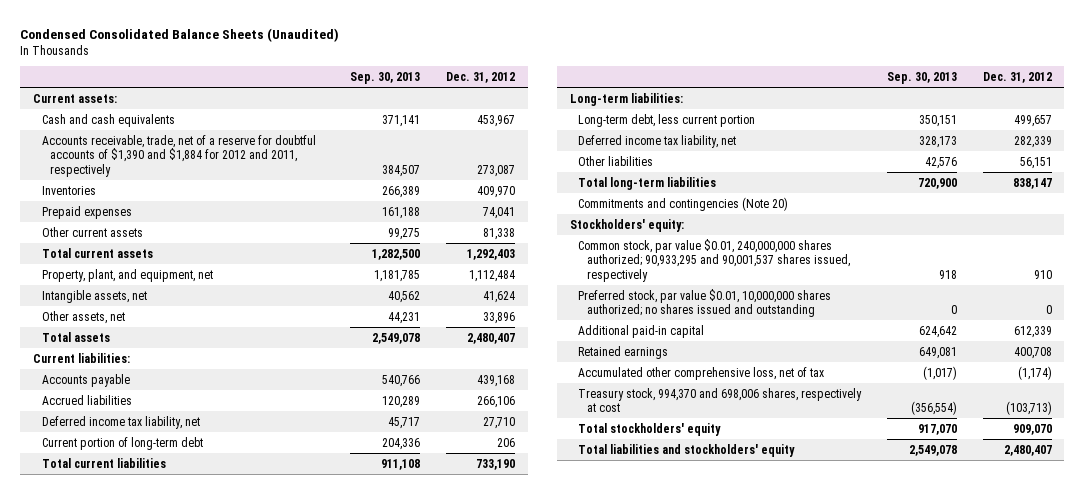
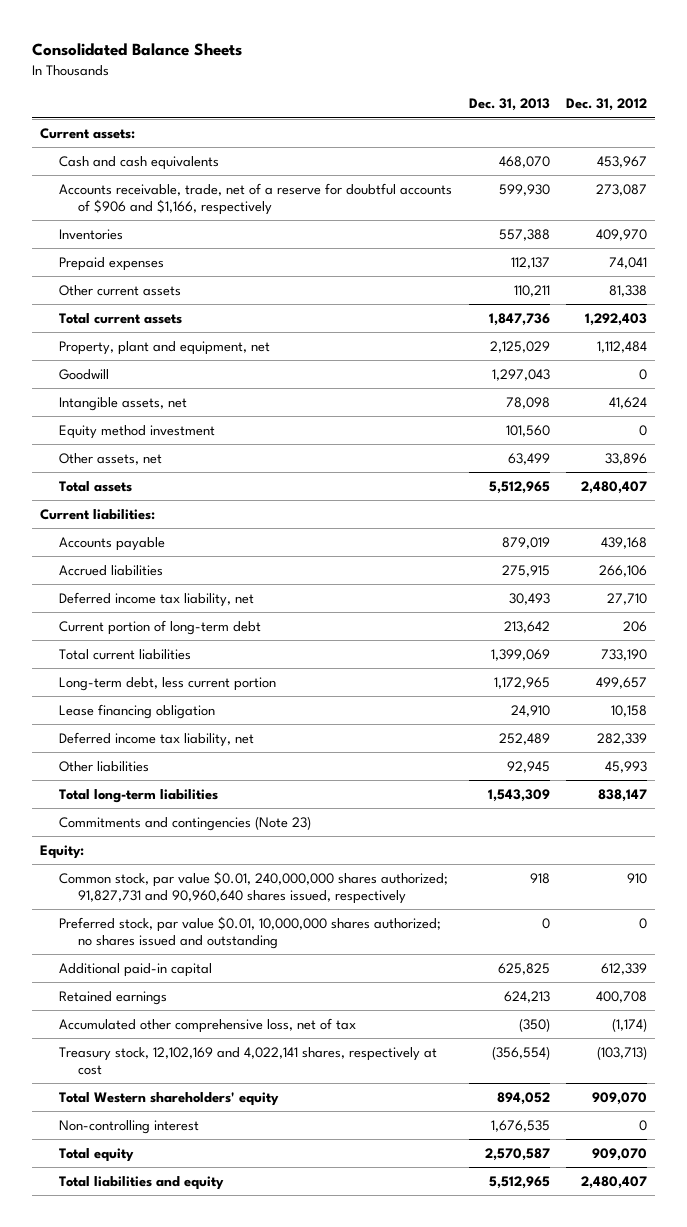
[20,27,340,42] Condensed Consolidated Balance Sheets (Unaudited) -> [32,43,243,57] Consolidated Balance Sheets
[350,72,421,85] Sep. 30, 2013 -> none
none -> [468,98,550,112] Dec. 31, 2013
[41,134,316,177] Accounts receivable, trade, net of a reserve for doubtful accounts of $1,390 and $1,884 for 2012 and 2011, respectively -> [59,182,453,216] Accounts receivable, trade, net of a reserve for doubtful accounts of $906 and $1,166, respectively
[41,268,213,282] Property, plant, and equipment, net -> [59,340,271,355] Property, plant and equipment, net
none -> [59,368,110,380] Goodwill
none -> [59,424,216,439] Equity method investment
[569,92,683,106] Long-term liabilities: -> none
none -> [59,703,216,719] Lease financing obligation
[1019,156,1052,169] 56,151 -> [604,760,647,773] 45,993
[578,196,789,211] Commitments and contingencies (Note 20) -> [59,815,312,831] Commitments and contingencies (Note 23)
[569,218,684,232] Stockholders' equity: -> [40,844,85,859] Equity:
[578,238,850,282] Common stock, par value $0.01, 240,000,000 shares authorized; 90,933,295 and 90,001,537 shares issued, respectively -> [59,870,449,905] Common stock, par value $0.01, 240,000,000 shares authorized; 91,827,731 and 90,960,640 shares issued, respectively
[578,387,863,413] Treasury stock, 994,370 and 698,006 shares, respectively at cost -> [59,1046,438,1076] Treasury stock, 12,102,169 and 4,022,141 shares, respectively at cost
[578,422,722,436] Total stockholders' equity -> [59,1091,280,1106] Total Western shareholders' equity
none -> [59,1119,200,1134] Non-controlling interest
none -> [59,1147,135,1162] Total equity
[578,443,796,457] Total liabilities and stockholders' equity -> [59,1175,225,1190] Total liabilities and equity

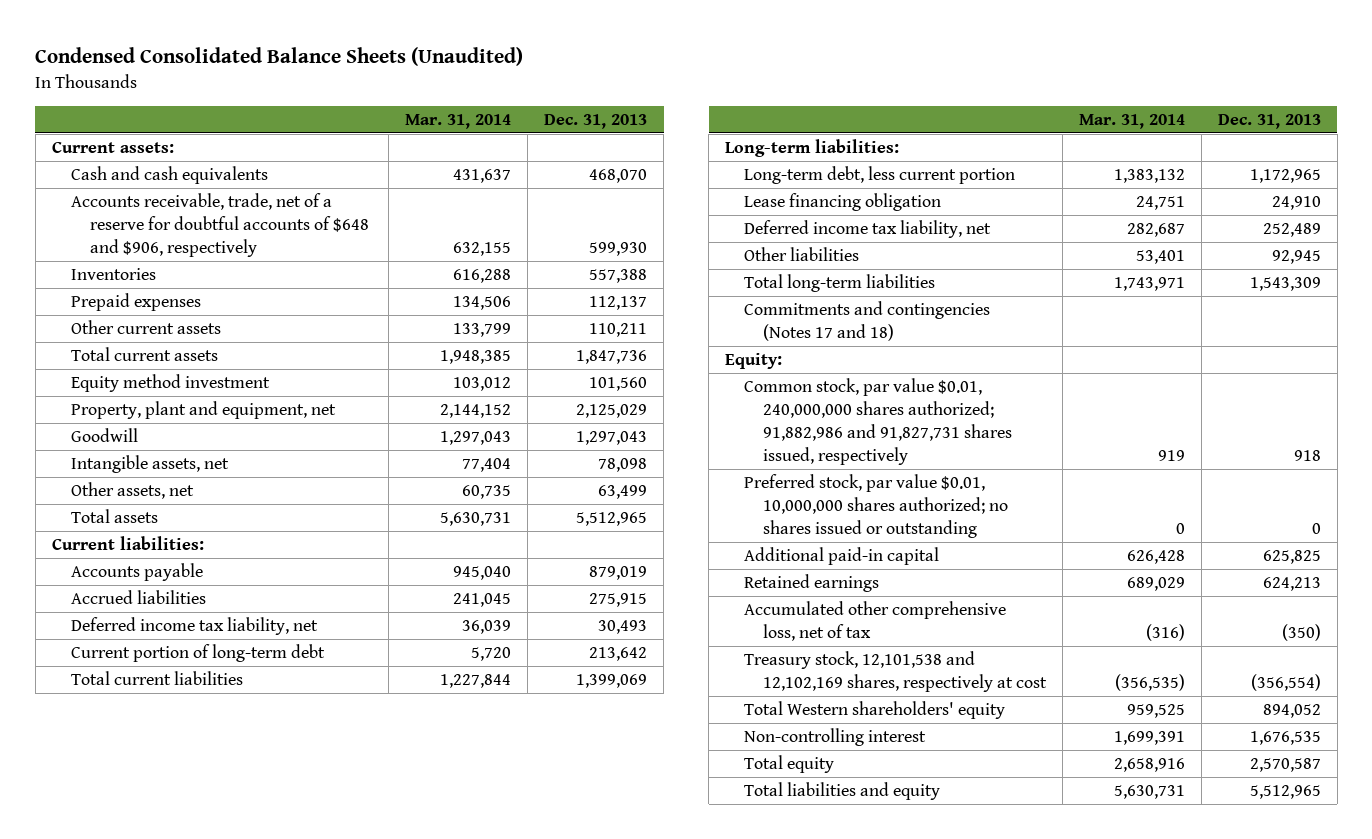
[32,43,243,57] Consolidated Balance Sheets -> [35,47,524,67] Condensed Consolidated Balance Sheets (Unaudited)
[565,98,647,112] Dec. 31, 2012 -> none
none -> [405,113,512,129] Mar. 31, 2014
[59,182,453,216] Accounts receivable, trade, net of a reserve for doubtful accounts of $906 and $1,166, respectively -> [70,193,369,258] Accounts receivable, trade, net of a reserve for doubtful accounts of $648 and $906, respectively
[59,424,216,439] Equity method investment -> [70,374,270,393] Equity method investment
none -> [725,139,900,158] Long-term liabilities:
[59,815,312,831] Commitments and contingencies (Note 23) -> [744,301,991,342] Commitments and contingencies (Notes 17 and 18)
[59,870,449,905] Common stock, par value $0.01, 240,000,000 shares authorized; 91,827,731 and 90,960,640 shares issued, respectively -> [744,378,1012,466] Common stock, par value $0.01, 240,000,000 shares authorized; 91,882,986 and 91,827,731 shares issued, respectively
[59,915,442,950] Preferred stock, par value $0.01, 10,000,000 shares authorized; no shares issued and outstanding -> [744,474,1008,539] Preferred stock, par value $0.01, 10,000,000 shares authorized; no shares issued or outstanding
[59,1046,438,1076] Treasury stock, 12,102,169 and 4,022,141 shares, respectively at cost -> [744,651,1047,693] Treasury stock, 12,101,538 and 12,102,169 shares, respectively at cost

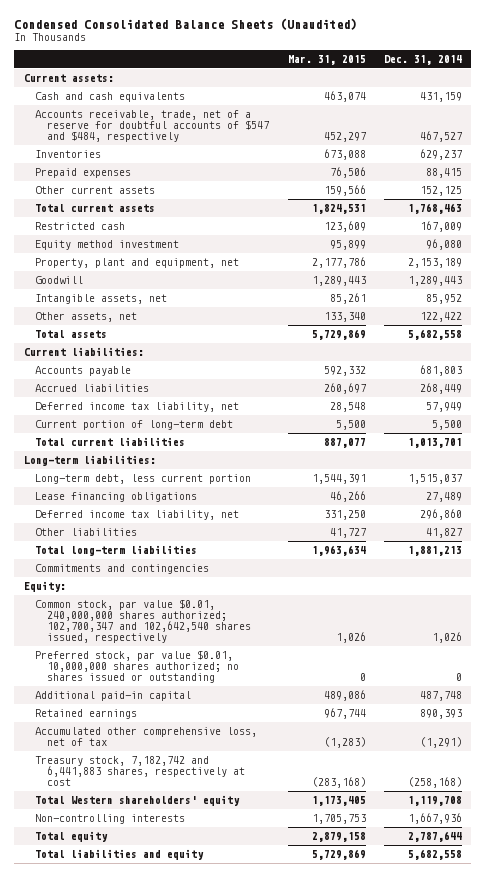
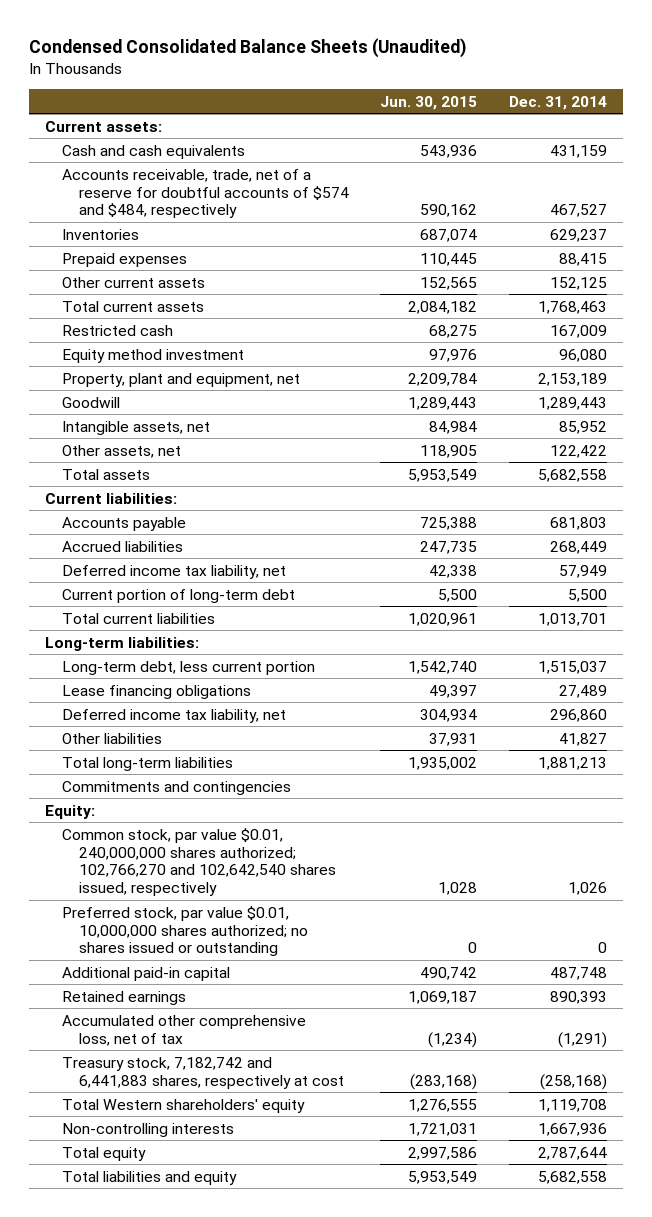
[287,55,366,66] Mar. 31, 2015 -> none
none -> [380,95,478,110] Jun. 30, 2015
[35,110,270,143] Accounts receivable, trade, net of a reserve for doubtful accounts of $547 and $484, respectively -> [61,168,349,219] Accounts receivable, trade, net of a reserve for doubtful accounts of $574 and $484, respectively
[35,599,252,644] Common stock, par value $0.01, 240,000,000 shares authorized; 102,700,347 and 102,642,540 shares issued, respectively -> [61,827,336,897] Common stock, par value $0.01, 240,000,000 shares authorized; 102,766,270 and 102,642,540 shares issued, respectively

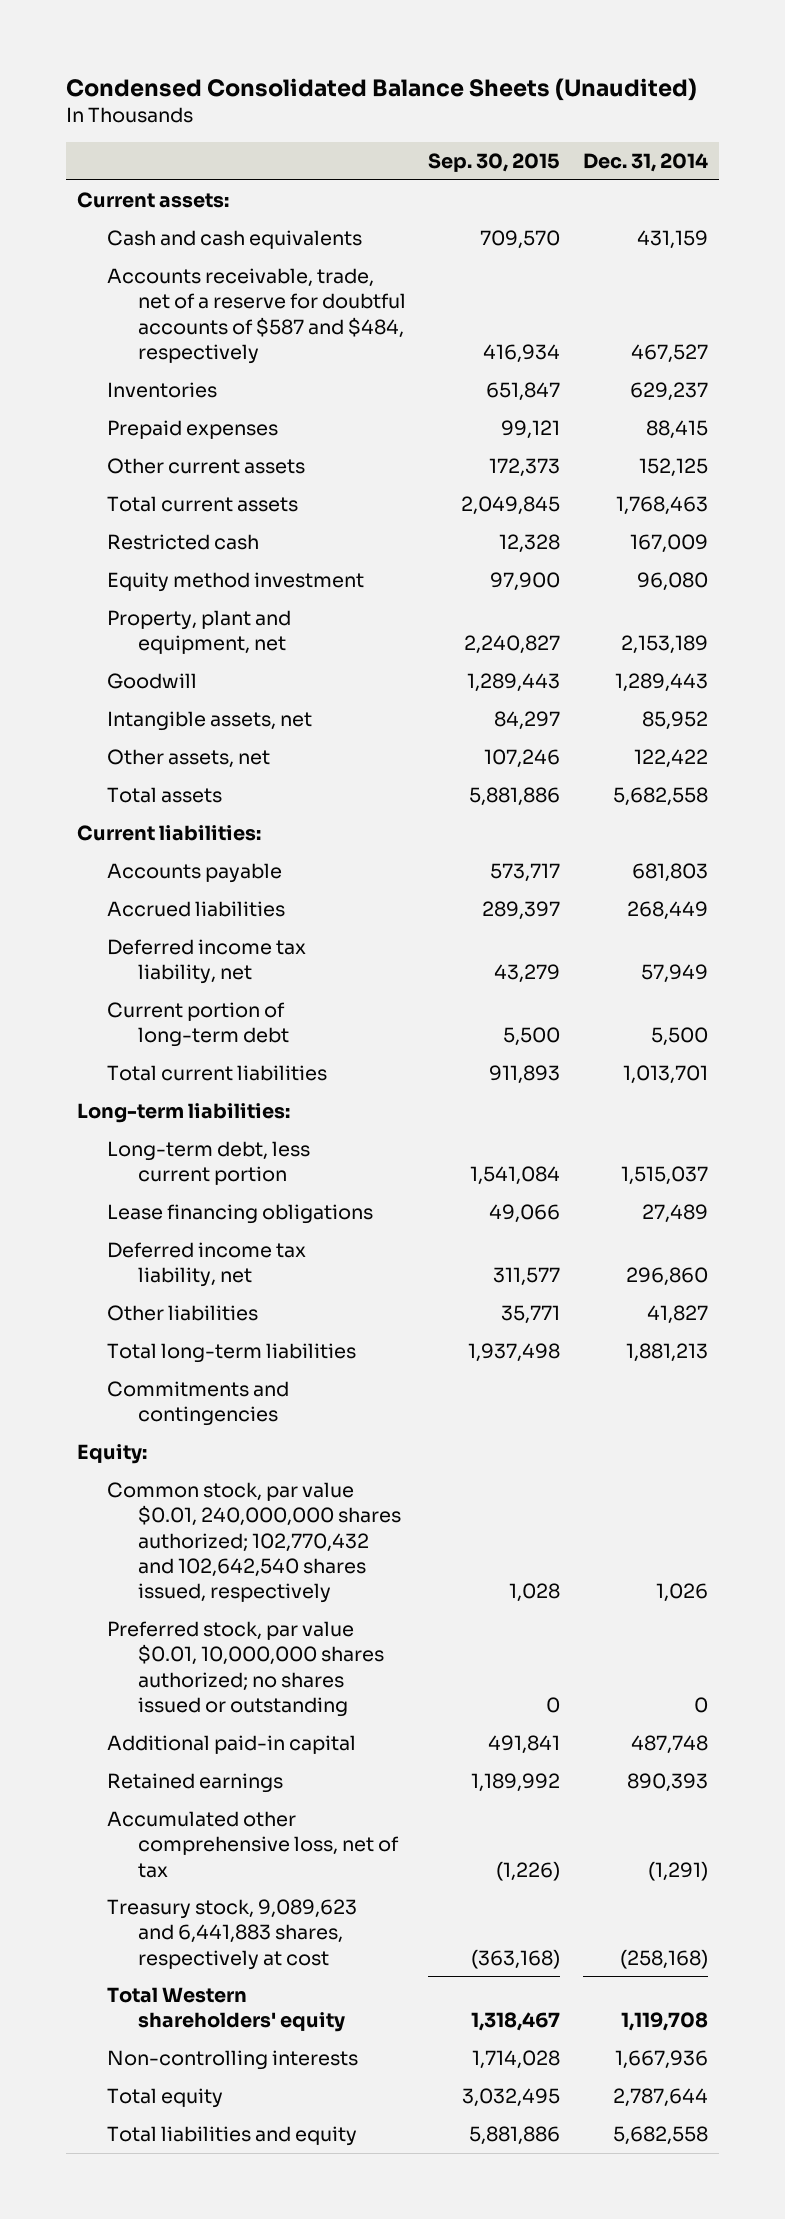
[380,95,478,110] Jun. 30, 2015 -> none
none -> [428,152,561,172] Sep. 30, 2015
[61,168,349,219] Accounts receivable, trade, net of a reserve for doubtful accounts of $574 and $484, respectively -> [107,267,406,364] Accounts receivable, trade, net of a reserve for doubtful accounts of $587 and $484, respectively
[61,827,336,897] Common stock, par value $0.01, 240,000,000 shares authorized; 102,766,270 and 102,642,540 shares issued, respectively -> [107,1481,401,1604] Common stock, par value $0.01, 240,000,000 shares authorized; 102,770,432 and 102,642,540 shares issued, respectively
[61,1056,344,1089] Treasury stock, 7,182,742 and 6,441,883 shares, respectively at cost -> [107,1898,358,1970] Treasury stock, 9,089,623 and 6,441,883 shares, respectively at cost

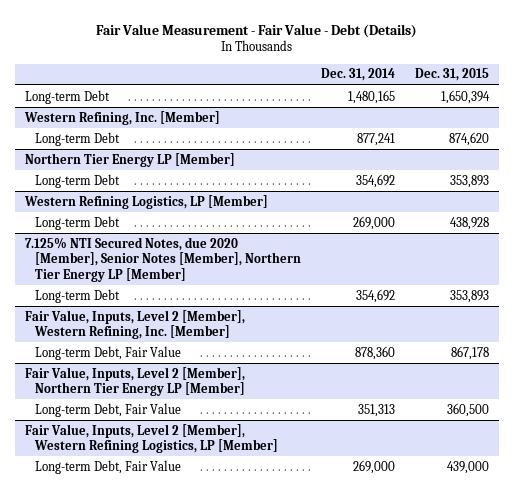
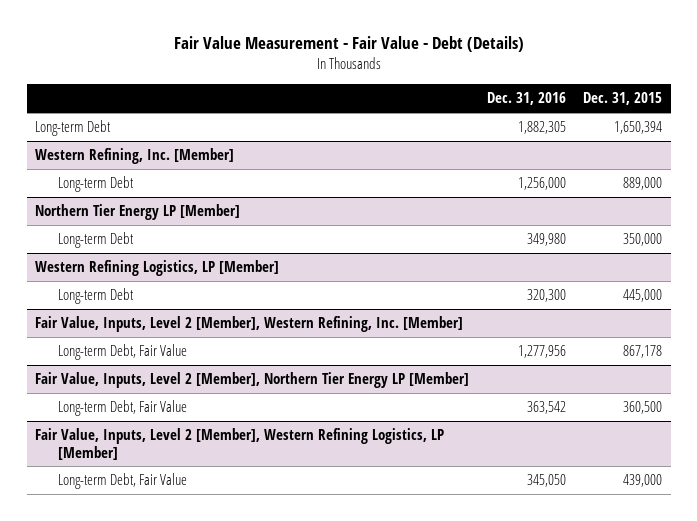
[320,68,395,82] Dec. 31, 2014 -> none
none -> [486,92,566,106] Dec. 31, 2016
[449,131,490,146] 874,620 -> [623,177,663,191] 889,000
[450,174,490,188] 353,893 -> [623,233,663,247] 350,000
[25,236,301,282] 7.125% NTI Secured Notes, due 2020 [Member], Senior Notes [Member], Northern Tier Energy LP [Member] -> none
[34,288,120,303] Long-term Debt -> none
[450,216,490,230] 438,928 -> [623,289,663,303] 445,000

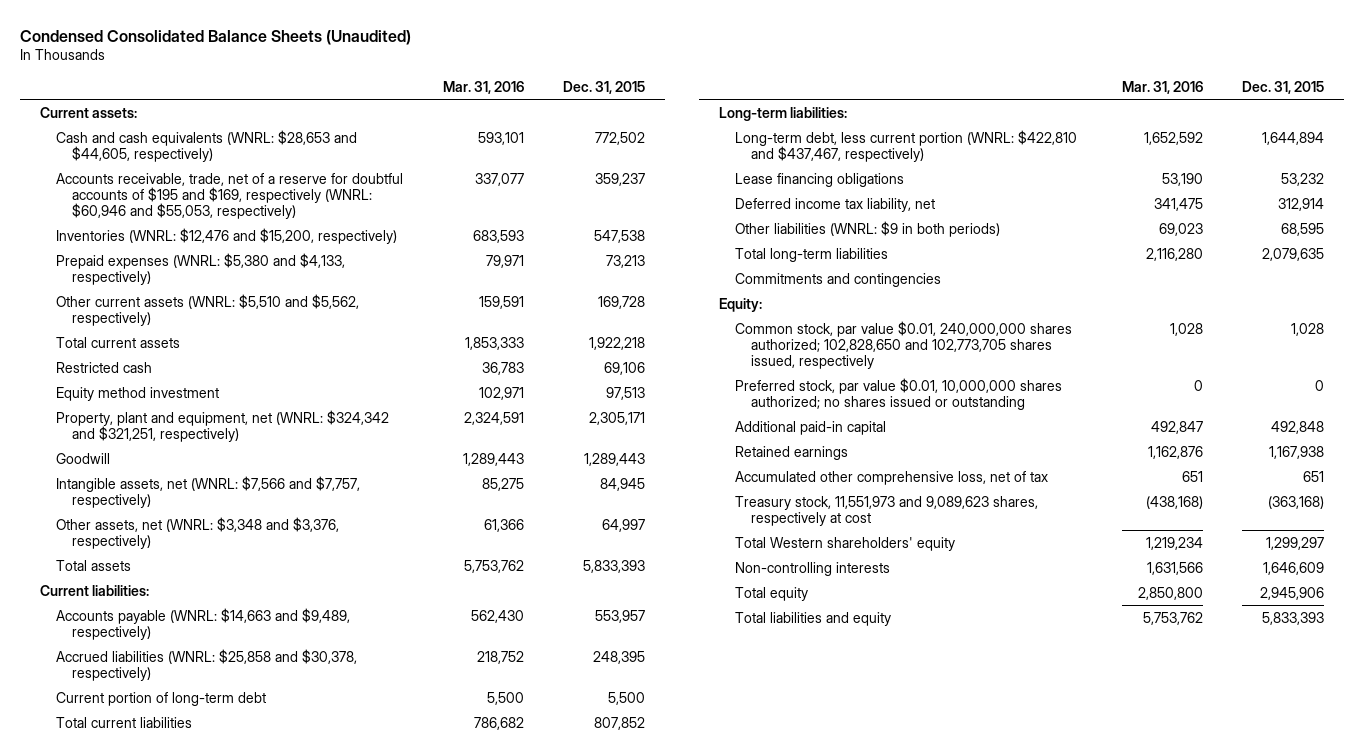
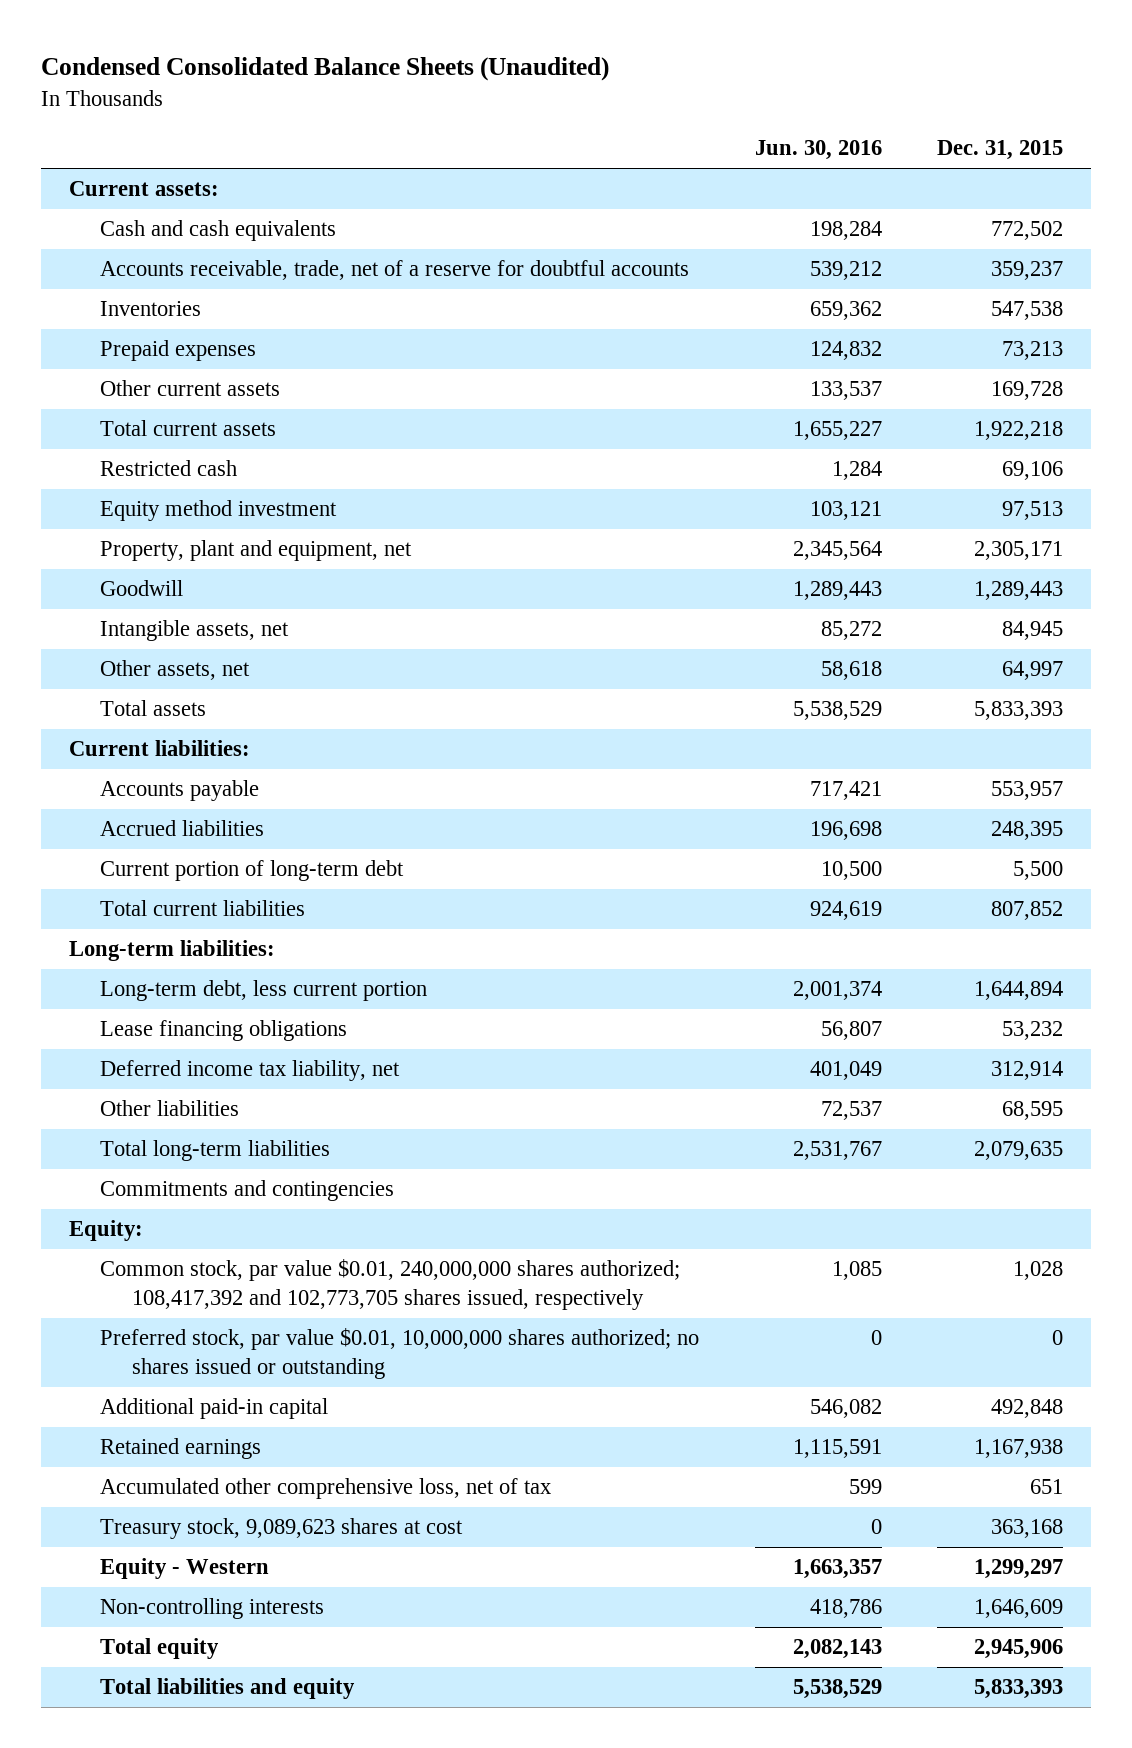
[442,80,524,94] Mar. 31, 2016 -> none
none -> [754,140,882,161] Jun. 30, 2016
[56,129,358,162] Cash and cash equivalents (WNRL: $28,653 and $44,605, respectively) -> [100,220,337,242] Cash and cash equivalents
[56,172,404,219] Accounts receivable, trade, net of a reserve for doubtful accounts of $195 and $169, respectively (WNRL: $60,946 and $55,053, respectively) -> [100,260,690,281] Accounts receivable, trade, net of a reserve for doubtful accounts
[56,227,398,244] Inventories (WNRL: $12,476 and $15,200, respectively) -> [100,301,202,317] Inventories
[56,252,346,285] Prepaid expenses (WNRL: $5,380 and $4,133, respectively) -> [100,340,257,362] Prepaid expenses
[56,293,360,326] Other current assets (WNRL: $5,510 and $5,562, respectively) -> [100,380,281,397] Other current assets
[56,409,390,442] Property, plant and equipment, net (WNRL: $324,342 and $321,251, respectively) -> [100,540,413,562] Property, plant and equipment, net
[56,475,361,508] Intangible assets, net (WNRL: $7,566 and $7,757, respectively) -> [100,620,290,642] Intangible assets, net
[56,516,340,549] Other assets, net (WNRL: $3,348 and $3,376, respectively) -> [100,660,251,681] Other assets, net
[56,607,351,640] Accounts payable (WNRL: $14,663 and $9,489, respectively) -> [100,780,260,802] Accounts payable
[56,648,358,681] Accrued liabilities (WNRL: $25,858 and $30,378, respectively) -> [100,820,265,837] Accrued liabilities
[735,129,1078,162] Long-term debt, less current portion (WNRL: $422,810 and $437,467, respectively) -> [100,980,428,1002] Long-term debt, less current portion
[735,220,1001,237] Other liabilities (WNRL: $9 in both periods) -> [100,1100,240,1117] Other liabilities
[735,320,1073,369] Common stock, par value $0.01, 240,000,000 shares authorized; 102,828,650 and 102,773,705 shares issued, respectively -> [100,1259,681,1310] Common stock, par value $0.01, 240,000,000 shares authorized; 108,417,392 and 102,773,705 shares issued, respectively
[735,495,1039,526] Treasury stock, 11,551,973 and 9,089,623 shares, respectively at cost -> [100,1518,464,1540] Treasury stock, 9,089,623 shares at cost
[1268,495,1325,509] (363,168) -> [991,1519,1064,1539] 363,168
[735,536,956,551] Total Western shareholders' equity -> [100,1558,270,1580] Equity - Western

